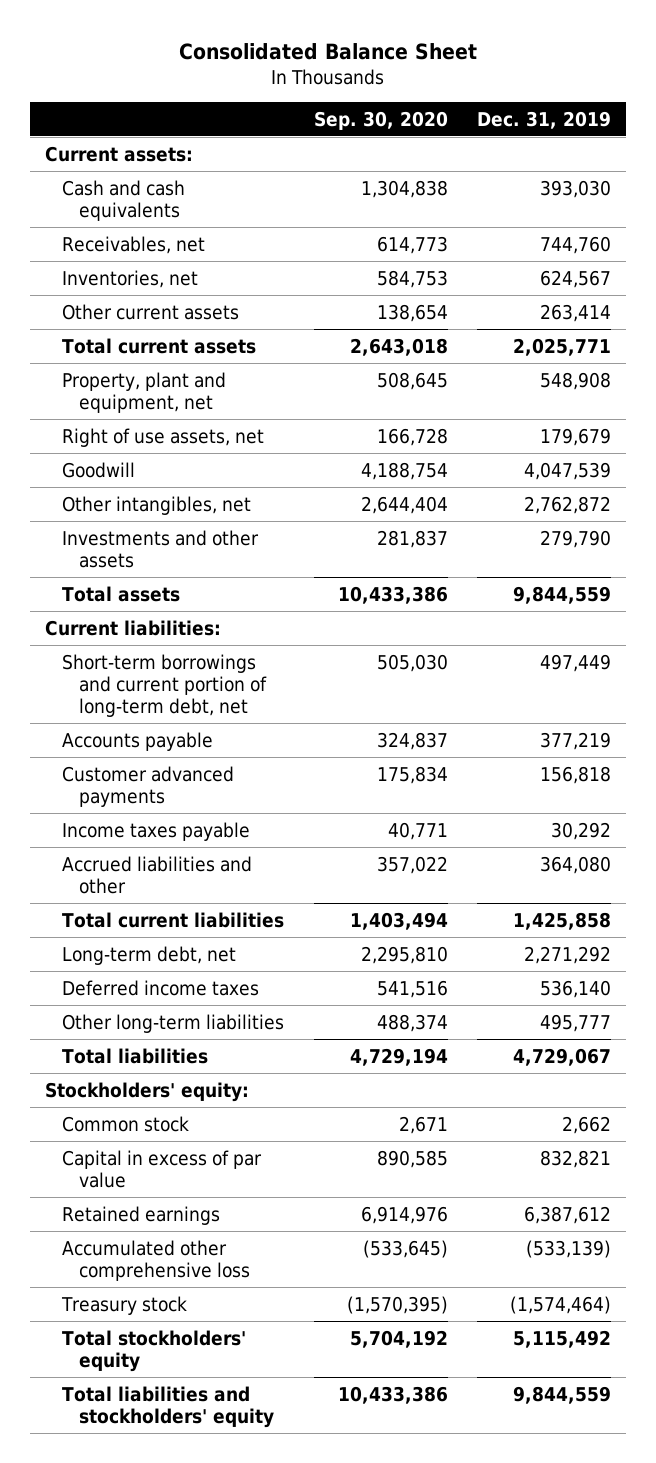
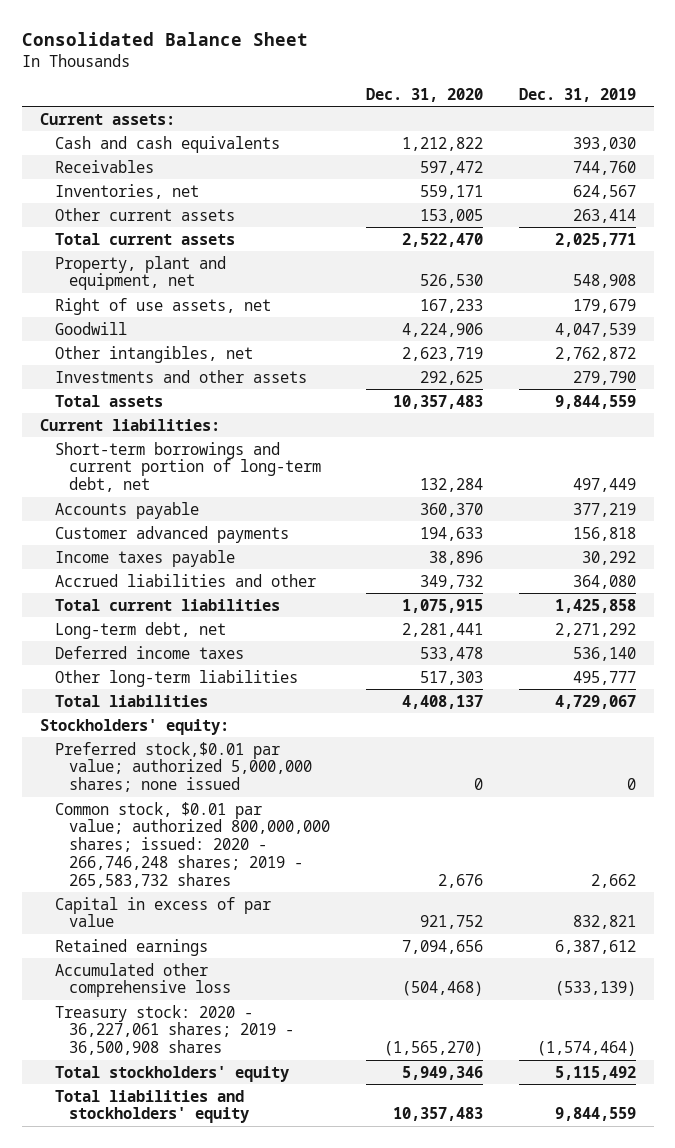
[313,110,448,130] Sep. 30, 2020 -> none
none -> [366,87,484,102] Dec. 31, 2020
[62,235,206,254] Receivables, net -> [54,159,154,173] Receivables
none -> [54,741,313,793] Preferred stock,$0.01 par value; authorized 5,000,000 shares; none issued
[62,1115,190,1132] Common stock -> [54,801,331,888] Common stock, $0.01 par value; authorized 800,000,000 shares; issued: 2020 - 266,746,248 shares; 2019 - 265,583,732 shares
[61,1295,188,1315] Treasury stock -> [54,1004,295,1056] Treasury stock: 2020 - 36,227,061 shares; 2019 - 36,500,908 shares

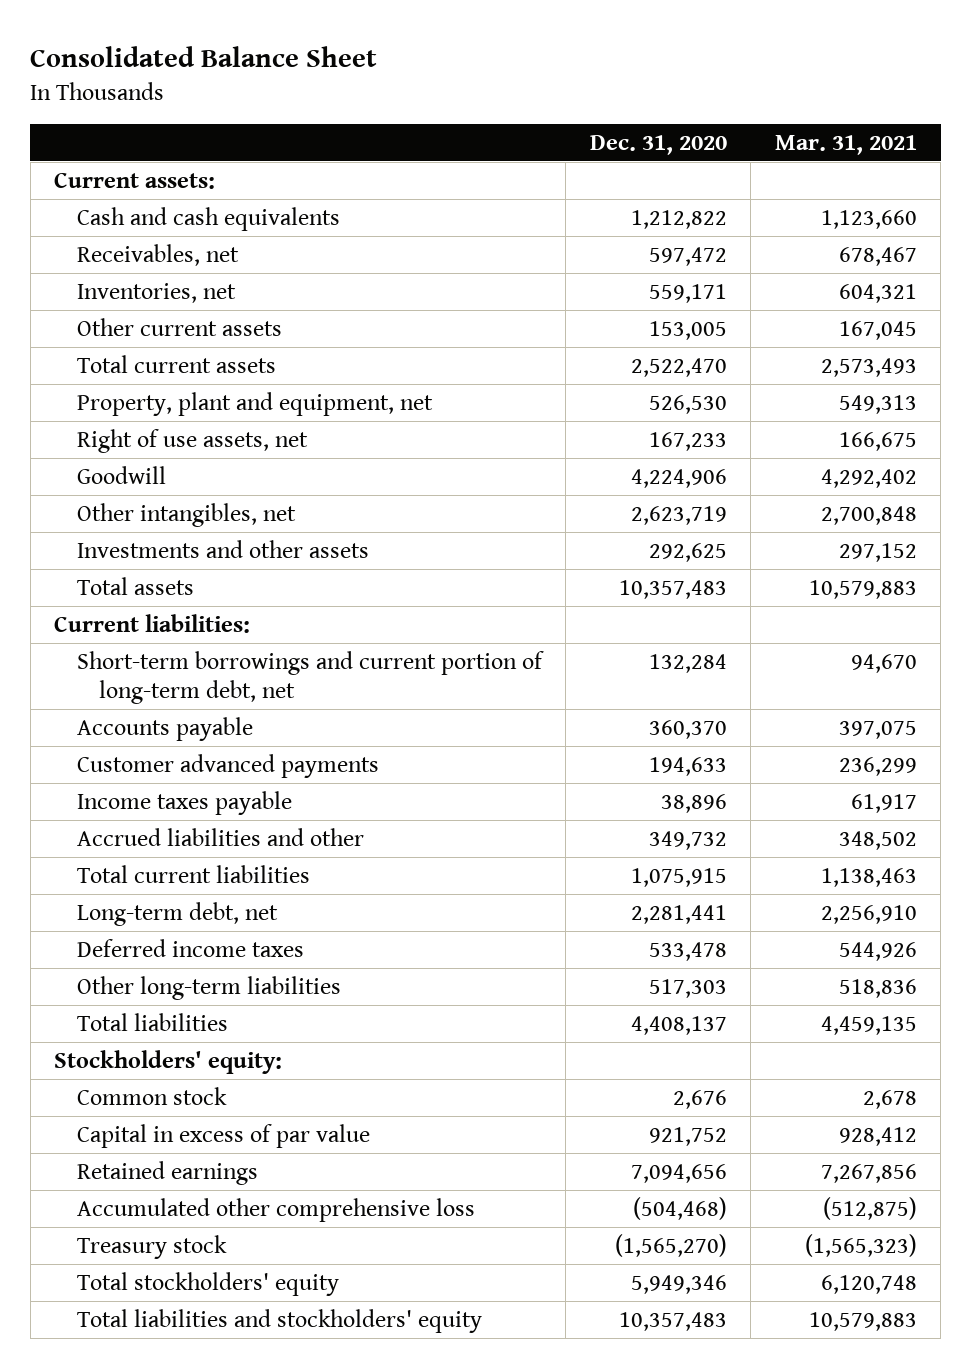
[518,87,636,102] Dec. 31, 2019 -> none
none -> [774,134,917,155] Mar. 31, 2021
[54,159,154,173] Receivables -> [76,243,239,266] Receivables, net
[54,741,313,793] Preferred stock,$0.01 par value; authorized 5,000,000 shares; none issued -> none
[54,801,331,888] Common stock, $0.01 par value; authorized 800,000,000 shares; issued: 2020 - 266,746,248 shares; 2019 - 265,583,732 shares -> [76,1086,227,1105] Common stock
[54,1004,295,1056] Treasury stock: 2020 - 36,227,061 shares; 2019 - 36,500,908 shares -> [76,1234,227,1259] Treasury stock

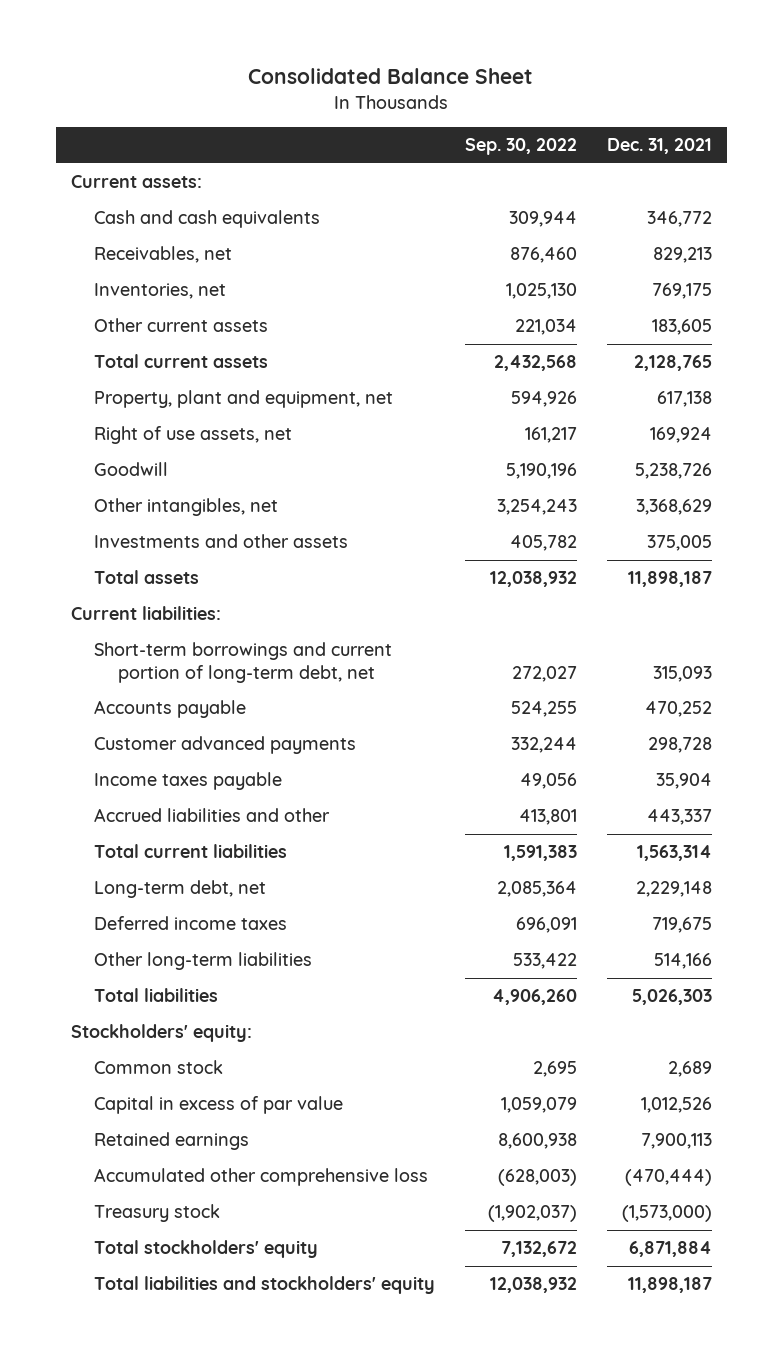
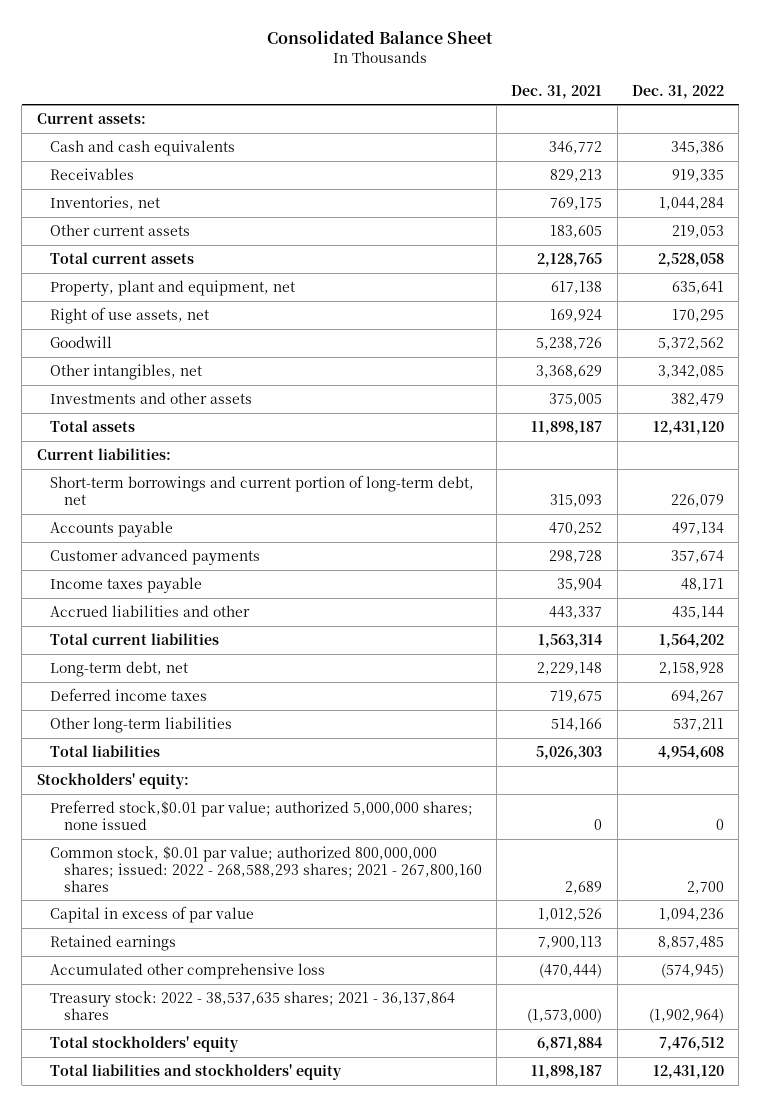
[464,138,577,156] Sep. 30, 2022 -> none
none -> [631,84,724,99] Dec. 31, 2022
[94,246,233,264] Receivables, net -> [50,167,135,180] Receivables
none -> [50,799,474,830] Preferred stock,$0.01 par value; authorized 5,000,000 shares; none issued
[94,1060,224,1075] Common stock -> [50,845,482,892] Common stock, $0.01 par value; authorized 800,000,000 shares; issued: 2022 - 268,588,293 shares; 2021 - 267,800,160 shares
[94,1204,221,1223] Treasury stock -> [50,990,456,1020] Treasury stock: 2022 - 38,537,635 shares; 2021 - 36,137,864 shares

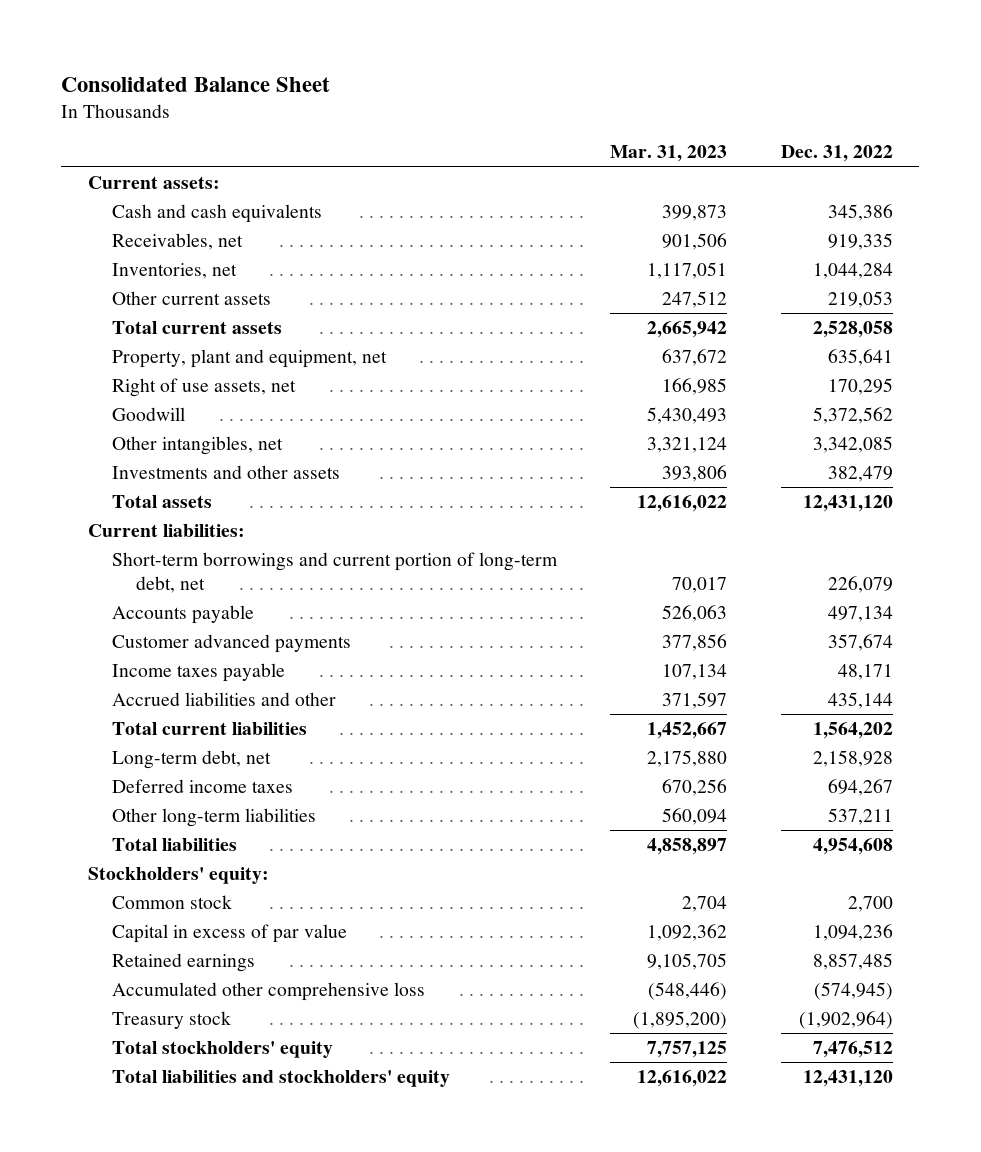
[511,84,603,99] Dec. 31, 2021 -> none
none -> [610,145,728,163] Mar. 31, 2023
[50,167,135,180] Receivables -> [111,233,243,251] Receivables, net
[50,799,474,830] Preferred stock,$0.01 par value; authorized 5,000,000 shares; none issued -> none
[50,845,482,892] Common stock, $0.01 par value; authorized 800,000,000 shares; issued: 2022 - 268,588,293 shares; 2021 - 267,800,160 shares -> [111,895,232,910] Common stock
[50,990,456,1020] Treasury stock: 2022 - 38,537,635 shares; 2021 - 36,137,864 shares -> [111,1011,231,1030] Treasury stock

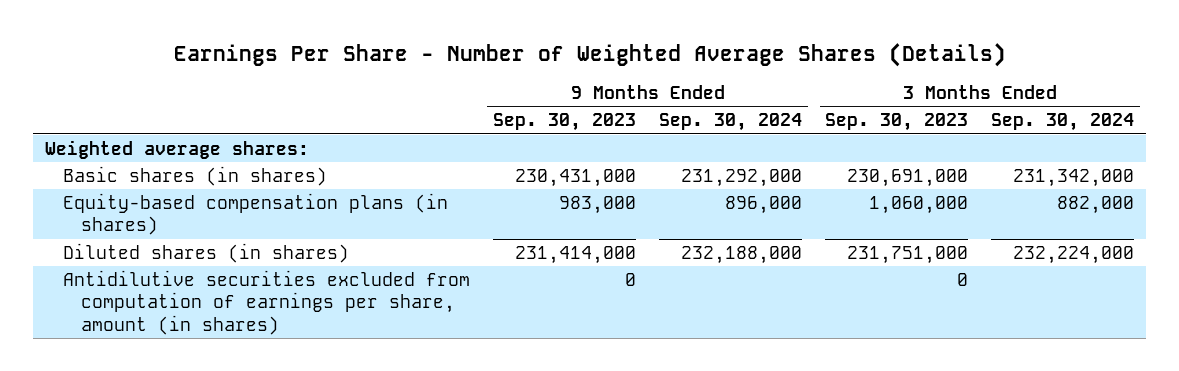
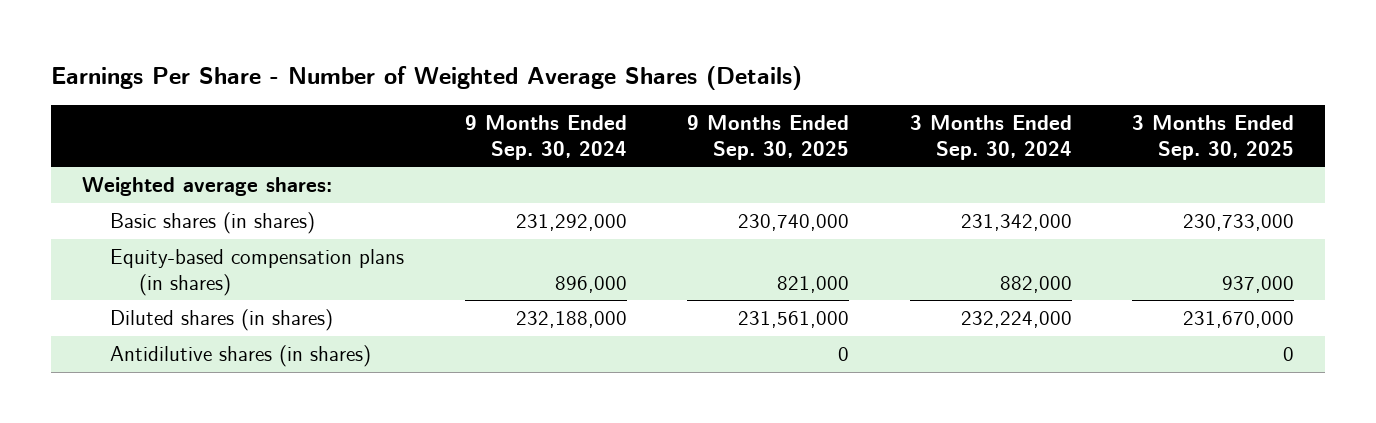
[493,113,637,132] Sep. 30, 2023 -> none
[825,113,969,132] Sep. 30, 2023 -> none
none -> [687,115,850,160] 9 Months Ended Sep. 30, 2025
none -> [1132,115,1295,160] 3 Months Ended Sep. 30, 2025
[63,269,471,335] Antidilutive securities excluded from computation of earnings per share, amount (in shares) -> [110,345,372,368] Antidilutive shares (in shares)

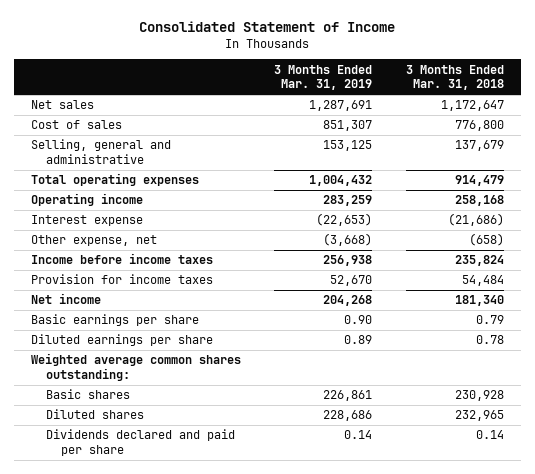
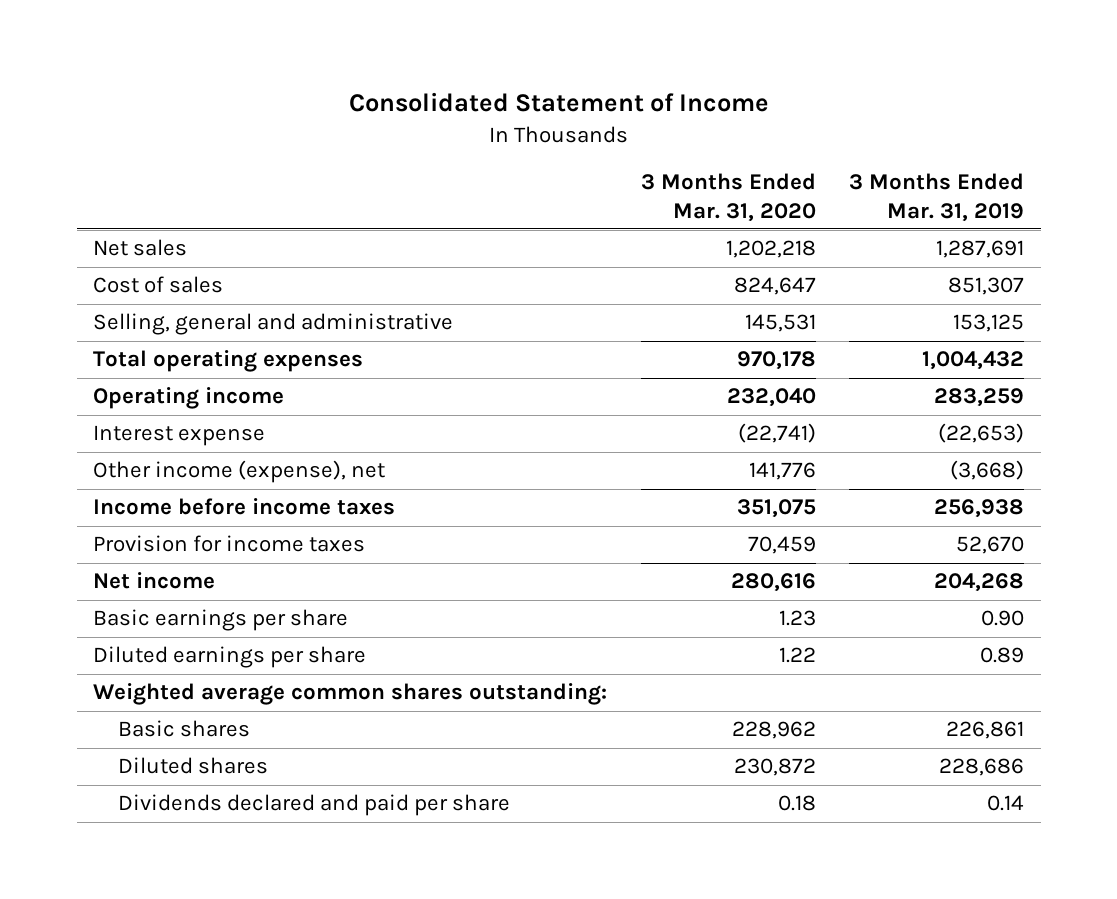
[405,64,504,91] 3 Months Ended Mar. 31, 2018 -> none
none -> [640,173,816,222] 3 Months Ended Mar. 31, 2020
[30,235,157,247] Other expense, net -> [93,460,386,484] Other income (expense), net

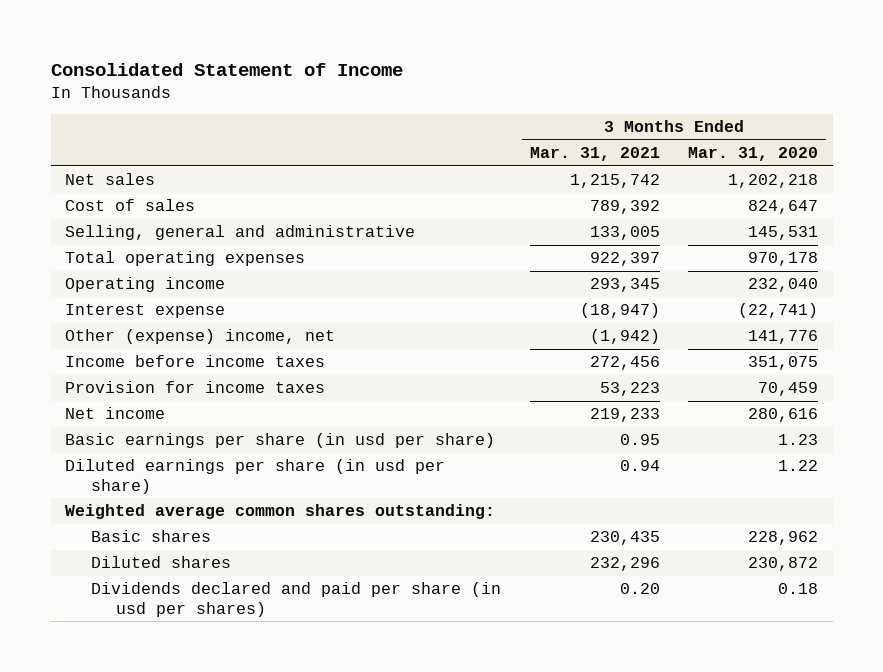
[848,173,1024,222] 3 Months Ended Mar. 31, 2019 -> none
none -> [529,147,660,162] Mar. 31, 2021
[93,460,386,484] Other income (expense), net -> [64,329,335,345] Other (expense) income, net
[93,609,349,632] Basic earnings per share -> [64,433,495,449] Basic earnings per share (in usd per share)
[93,646,367,669] Diluted earnings per share -> [64,459,445,494] Diluted earnings per share (in usd per share)
[117,794,510,817] Dividends declared and paid per share -> [90,582,501,617] Dividends declared and paid per share (in usd per shares)

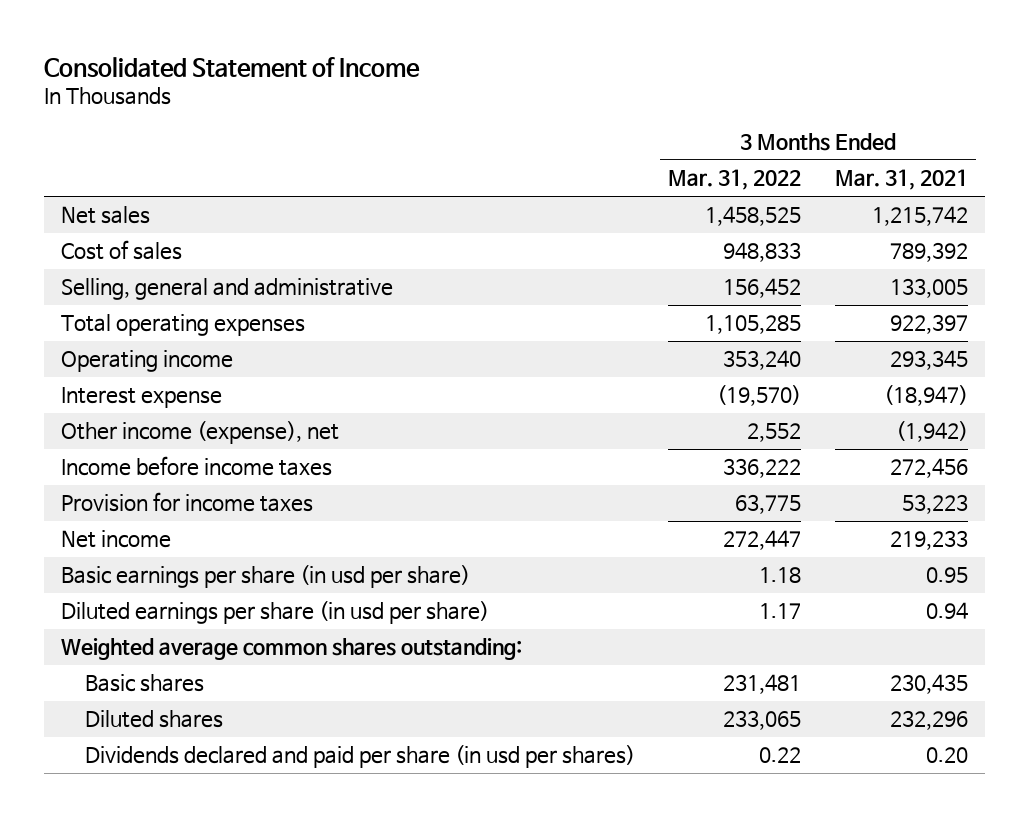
[688,147,819,162] Mar. 31, 2020 -> none
none -> [668,169,802,191] Mar. 31, 2022
[64,329,335,345] Other (expense) income, net -> [60,421,339,445] Other income (expense), net

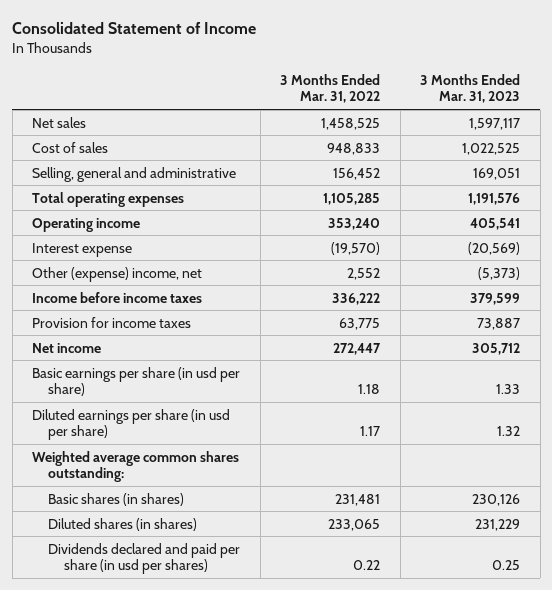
[834,169,968,191] Mar. 31, 2021 -> none
none -> [420,73,521,104] 3 Months Ended Mar. 31, 2023
[60,421,339,445] Other income (expense), net -> [32,266,203,282] Other (expense) income, net
[85,674,205,693] Basic shares -> [48,492,185,506] Basic shares (in shares)
[85,710,224,729] Diluted shares -> [48,517,198,531] Diluted shares (in shares)

